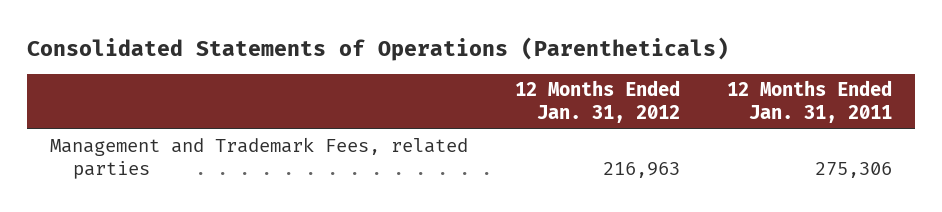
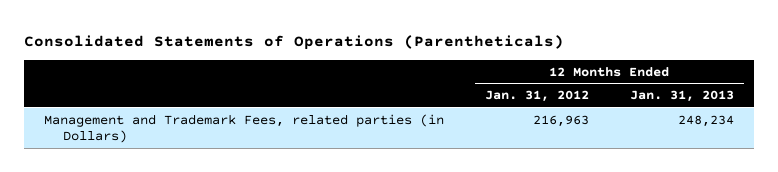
[726,80,892,124] 12 Months Ended Jan. 31, 2011 -> none
none -> [629,90,734,103] Jan. 31, 2013
[50,137,469,180] Management and Trademark Fees, related parties -> [44,113,445,144] Management and Trademark Fees, related parties (in Dollars)

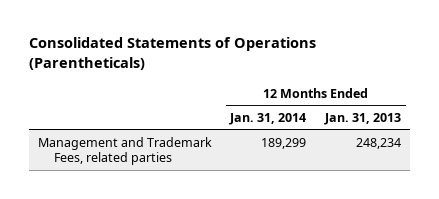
[484,90,589,103] Jan. 31, 2012 -> none
none -> [229,112,307,125] Jan. 31, 2014
[44,113,445,144] Management and Trademark Fees, related parties (in Dollars) -> [37,136,212,166] Management and Trademark Fees, related parties

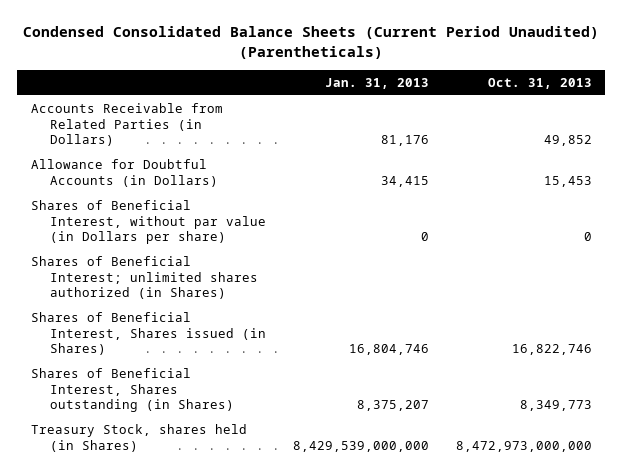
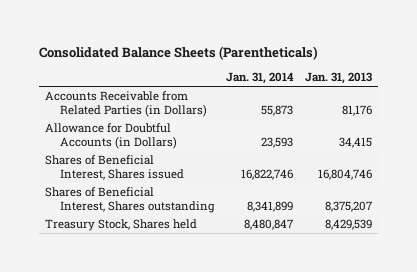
[23,26,600,59] Condensed Consolidated Balance Sheets (Current Period Unaudited) (Parentheticals) -> [39,45,319,60] Consolidated Balance Sheets (Parentheticals)
[487,77,592,89] Oct. 31, 2013 -> none
none -> [226,72,295,85] Jan. 31, 2014
[30,200,267,245] Shares of Beneficial Interest, without par value (in Dollars per share) -> none
[30,256,259,300] Shares of Beneficial Interest; unlimited shares authorized (in Shares) -> none
[30,312,267,356] Shares of Beneficial Interest, Shares issued (in Shares) -> [45,155,184,181] Shares of Beneficial Interest, Shares issued
[30,368,235,413] Shares of Beneficial Interest, Shares outstanding (in Shares) -> [45,187,215,214] Shares of Beneficial Interest, Shares outstanding
[30,424,247,452] Treasury Stock, shares held (in Shares) -> [45,219,198,232] Treasury Stock, Shares held
[293,440,430,452] 8,429,539,000,000 -> [325,219,373,231] 8,429,539

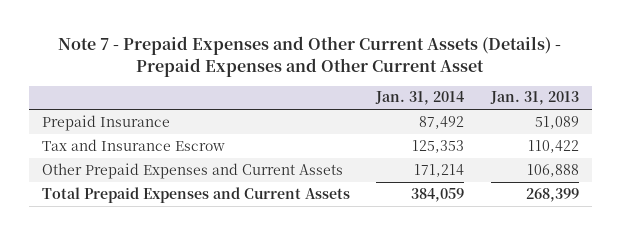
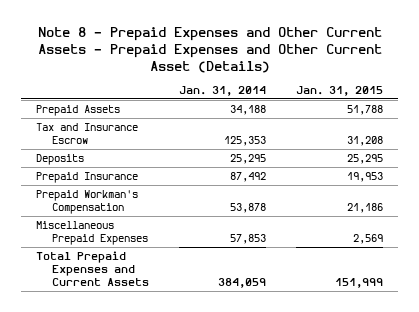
[58,36,562,77] Note 7 - Prepaid Expenses and Other Current Assets (Details) - Prepaid Expenses and Other Current Asset -> [37,27,382,73] Note 8 - Prepaid Expenses and Other Current Assets - Prepaid Expenses and Other Current Asset (Details)
[489,91,579,106] Jan. 31, 2013 -> none
none -> [296,86,384,97] Jan. 31, 2015
none -> [35,104,120,116] Prepaid Assets
none -> [35,153,84,165] Deposits
[41,114,170,131] Prepaid Insurance -> [35,171,138,183] Prepaid Insurance
none -> [35,189,138,215] Prepaid Workman's Compensation
[41,162,343,179] Other Prepaid Expenses and Current Assets -> [35,220,148,246] Miscellaneous Prepaid Expenses
[414,163,465,177] 171,214 -> [229,234,266,245] 57,853

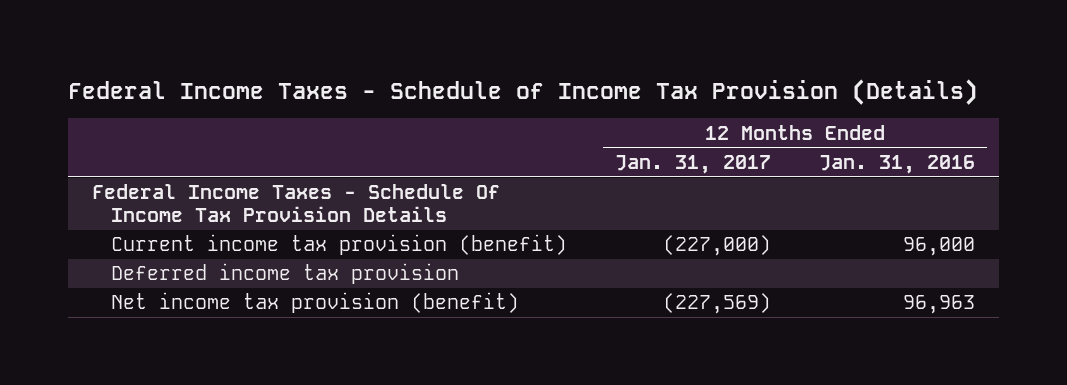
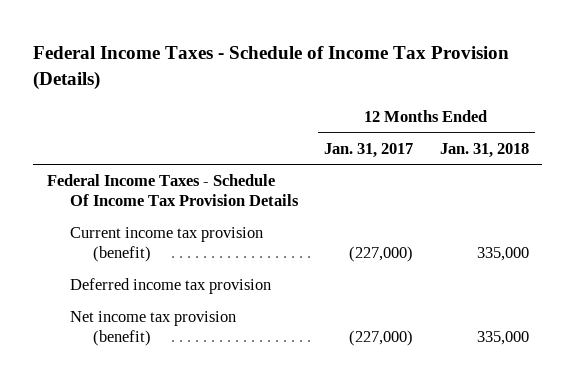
[818,154,975,174] Jan. 31, 2016 -> none
none -> [439,142,529,158] Jan. 31, 2018
[663,293,772,315] (227,569) -> [349,330,414,347] (227,000)

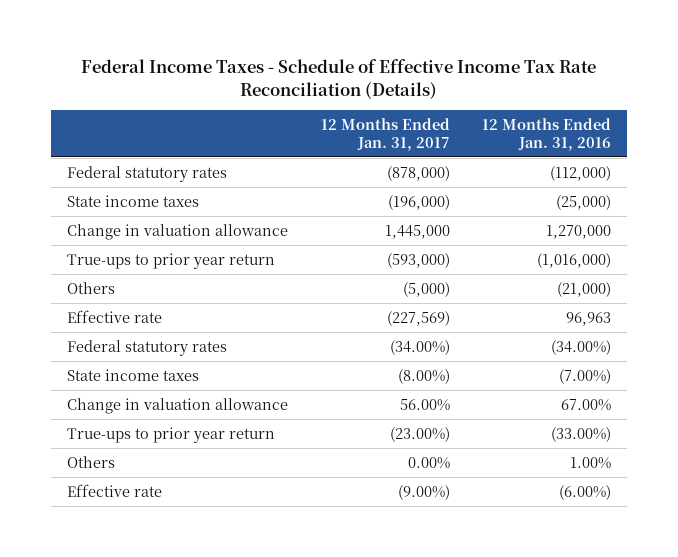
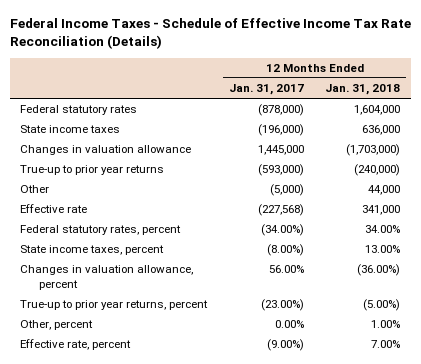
[482,117,612,151] 12 Months Ended Jan. 31, 2016 -> none
none -> [325,84,401,96] Jan. 31, 2018
[66,223,288,240] Change in valuation allowance -> [20,145,192,156] Changes in valuation allowance
[66,252,275,269] True-ups to prior year return -> [20,165,165,176] True-up to prior year returns
[66,281,115,294] Others -> [20,185,50,194] Other
[386,310,450,326] (227,569) -> [257,204,304,217] (227,568)
[66,339,227,356] Federal statutory rates -> [20,225,182,236] Federal statutory rates, percent
[66,368,199,381] State income taxes -> [20,245,165,256] State income taxes, percent
[66,397,288,414] Change in valuation allowance -> [20,265,194,290] Changes in valuation allowance, percent
[66,426,275,443] True-ups to prior year return -> [20,300,209,311] True-up to prior year returns, percent
[66,455,115,468] Others -> [20,320,94,331] Other, percent
[66,483,162,497] Effective rate -> [20,339,132,351] Effective rate, percent

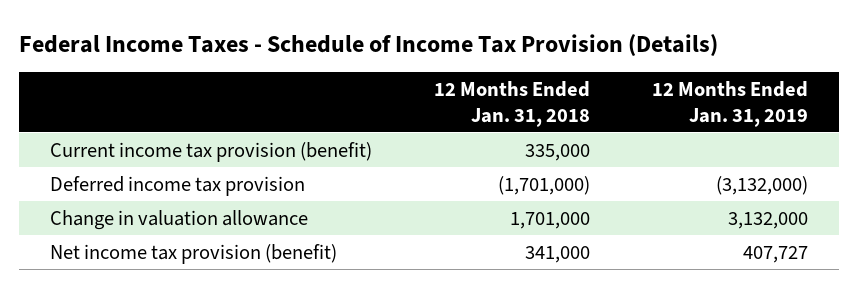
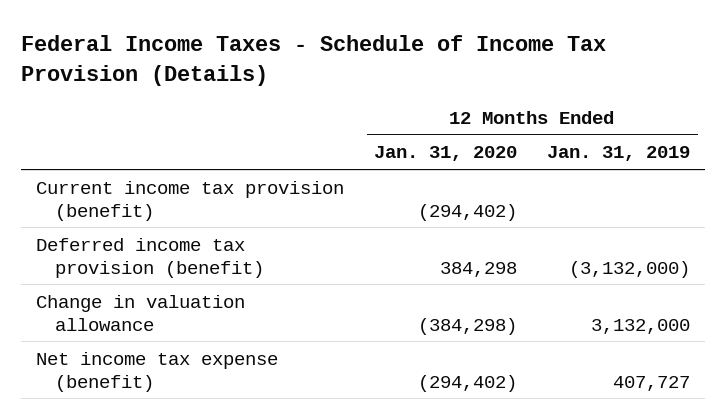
[434,80,591,127] 12 Months Ended Jan. 31, 2018 -> none
none -> [374,146,518,162] Jan. 31, 2020
[50,175,306,196] Deferred income tax provision -> [36,237,264,278] Deferred income tax provision (benefit)
[50,243,338,264] Net income tax provision (benefit) -> [36,351,279,392] Net income tax expense (benefit)

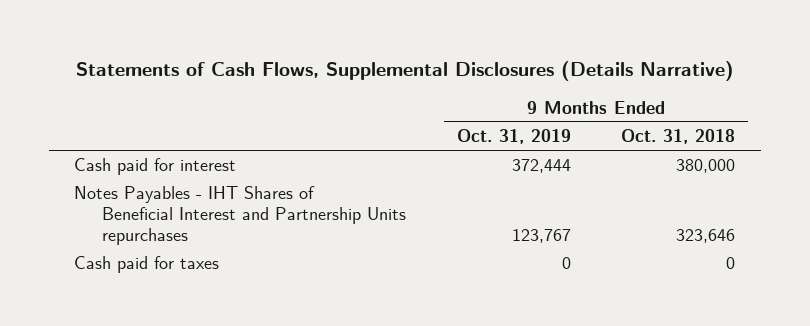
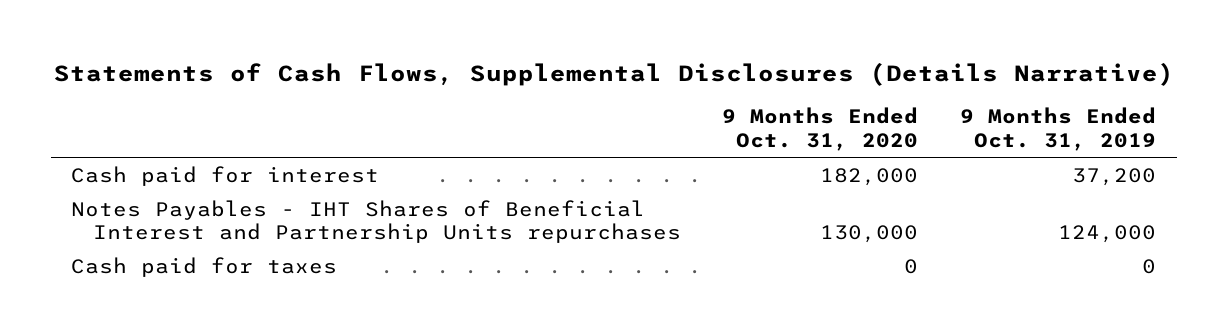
[621,129,736,145] Oct. 31, 2018 -> none
none -> [722,107,919,152] 9 Months Ended Oct. 31, 2020
[511,159,571,174] 372,444 -> [1071,167,1156,186] 37,200
[511,228,571,243] 123,767 -> [1057,225,1156,244] 124,000

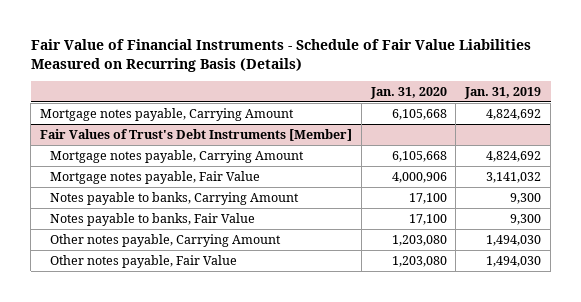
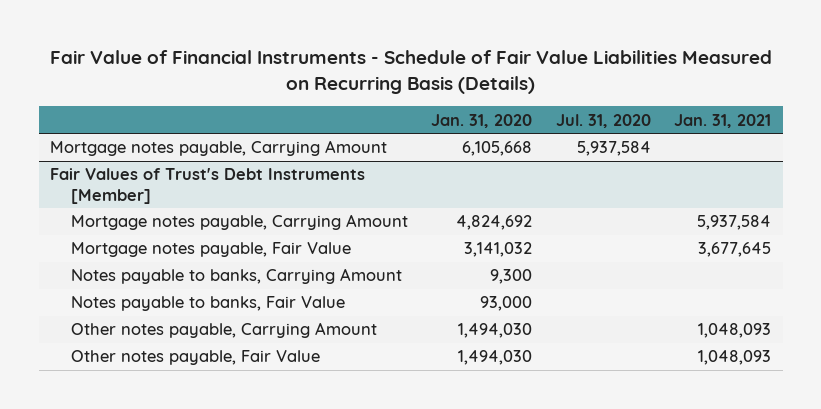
[464,87,542,100] Jan. 31, 2019 -> none
none -> [555,113,651,128] Jul. 31, 2020
none -> [673,113,771,128] Jan. 31, 2021
[391,150,447,162] 6,105,668 -> [456,215,533,231] 4,824,692
[391,171,447,183] 4,000,906 -> [464,242,533,258] 3,141,032
[408,192,447,204] 17,100 -> [490,269,533,285] 9,300
[408,213,447,225] 17,100 -> [480,296,533,312] 93,000
[391,234,447,246] 1,203,080 -> [458,323,533,339] 1,494,030
[391,255,447,267] 1,203,080 -> [458,350,533,366] 1,494,030

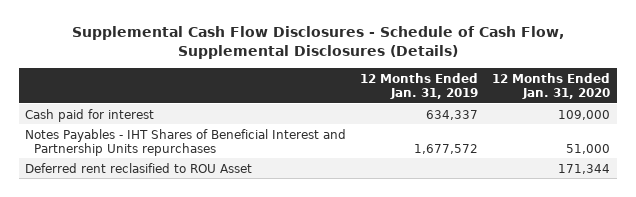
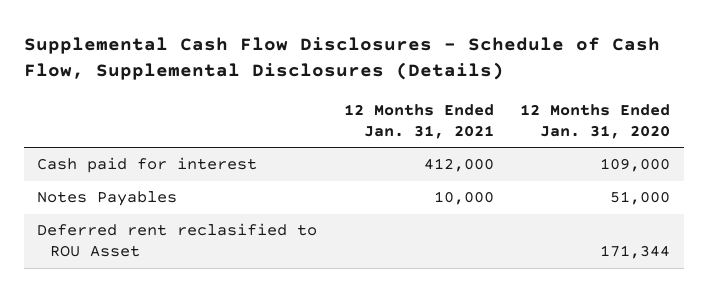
[360,72,479,99] 12 Months Ended Jan. 31, 2019 -> none
none -> [343,103,494,139] 12 Months Ended Jan. 31, 2021
[25,128,347,156] Notes Payables - IHT Shares of Beneficial Interest and Partnership Units repurchases -> none
none -> [37,191,178,207] Notes Payables

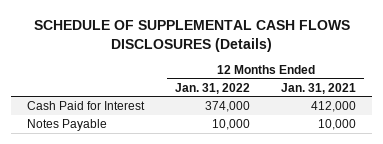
[24,37,661,81] Supplemental Cash Flow Disclosures - Schedule of Cash Flow, Supplemental Disclosures (Details) -> [33,20,350,52] SCHEDULE OF SUPPLEMENTAL CASH FLOWS DISCLOSURES (Details)
[520,103,671,139] 12 Months Ended Jan. 31, 2020 -> none
none -> [175,82,251,94] Jan. 31, 2022
[37,223,318,258] Deferred rent reclasified to ROU Asset -> none
[37,157,258,174] Cash paid for interest -> [27,101,146,111] Cash Paid for Interest
[37,191,178,207] Notes Payables -> [27,119,108,132] Notes Payable

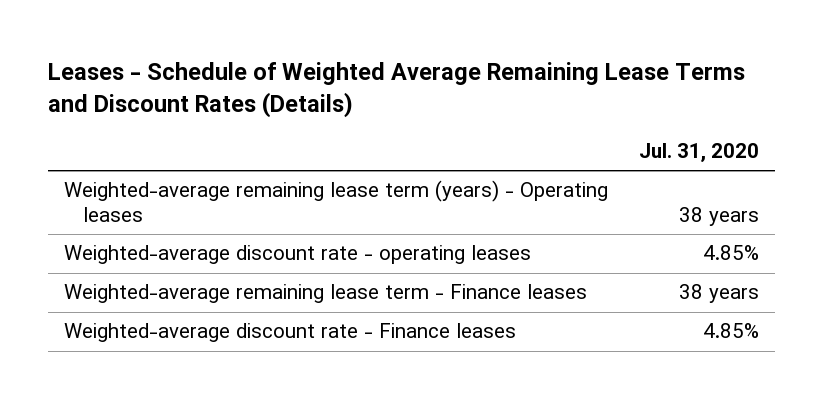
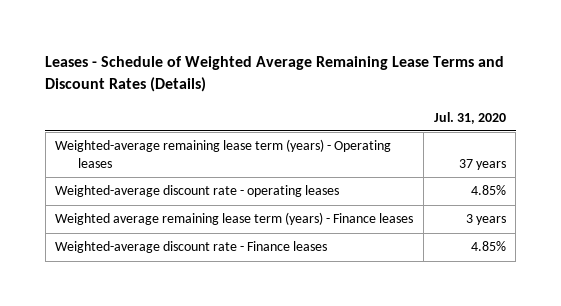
[679,206,760,226] 38 years -> [458,158,506,170] 37 years
[64,284,588,304] Weighted-average remaining lease term - Finance leases -> [55,212,414,226] Weighted average remaining lease term (years) - Finance leases
[679,284,760,304] 38 years -> [465,214,506,226] 3 years

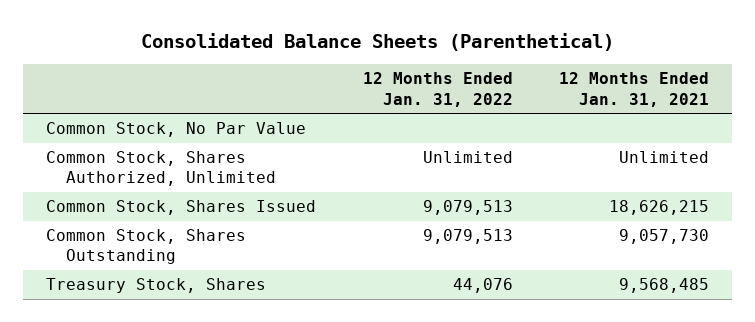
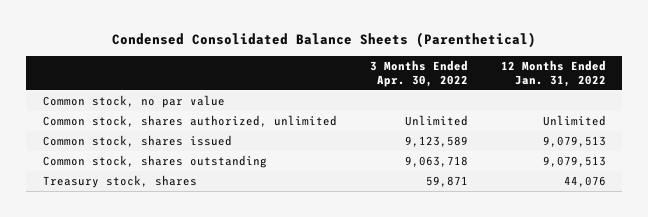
[140,33,614,52] Consolidated Balance Sheets (Parenthetical) -> [112,32,537,49] Condensed Consolidated Balance Sheets (Parenthetical)
[559,72,710,107] 12 Months Ended Jan. 31, 2021 -> none
none -> [369,59,468,88] 3 Months Ended Apr. 30, 2022
[46,122,307,138] Common Stock, No Par Value -> [42,94,225,108] Common stock, no par value
[46,151,277,187] Common Stock, Shares Authorized, Unlimited -> [42,114,337,127] Common stock, shares authorized, unlimited
[46,200,317,216] Common Stock, Shares Issued -> [42,134,232,147] Common stock, shares issued
[46,229,247,265] Common Stock, Shares Outstanding -> [42,154,267,168] Common stock, shares outstanding
[46,278,267,294] Treasury Stock, Shares -> [42,174,197,188] Treasury stock, shares

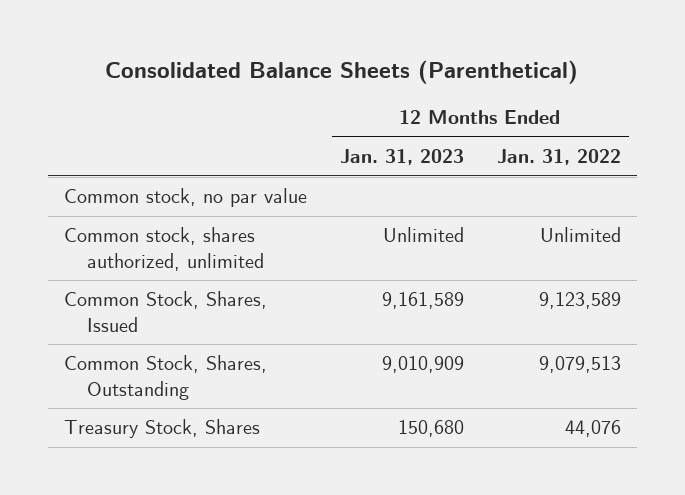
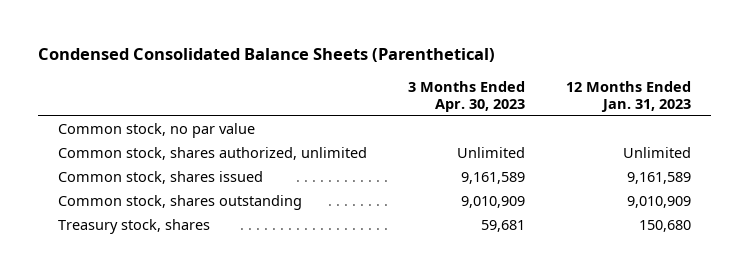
[105,60,579,85] Consolidated Balance Sheets (Parenthetical) -> [37,48,495,63] Condensed Consolidated Balance Sheets (Parenthetical)
[496,149,621,166] Jan. 31, 2022 -> none
none -> [408,80,526,113] 3 Months Ended Apr. 30, 2023
[64,291,268,332] Common Stock, Shares, Issued -> [58,171,264,185] Common stock, shares issued
[64,355,268,400] Common Stock, Shares, Outstanding -> [58,195,303,211] Common stock, shares outstanding
[64,419,261,439] Treasury Stock, Shares -> [58,219,211,235] Treasury stock, shares

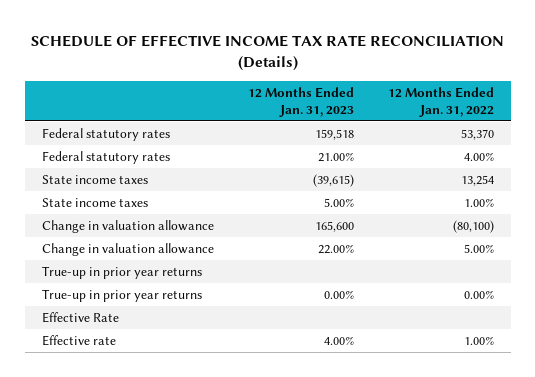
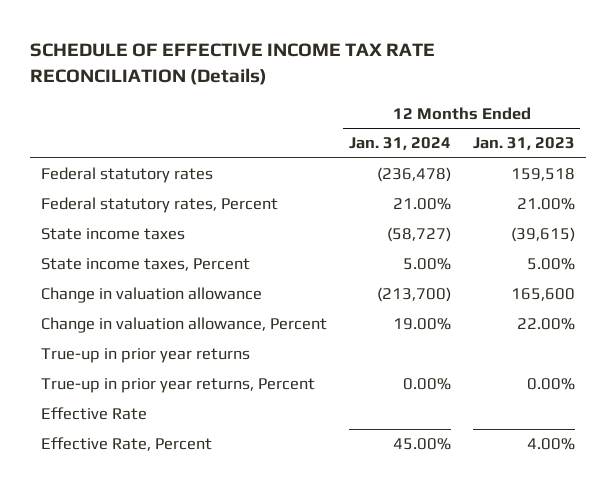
[387,86,494,117] 12 Months Ended Jan. 31, 2022 -> none
none -> [348,137,451,151] Jan. 31, 2024
[41,150,170,164] Federal statutory rates -> [40,197,278,214] Federal statutory rates, Percent
[41,197,148,207] State income taxes -> [40,258,250,272] State income taxes, Percent
[41,242,214,256] Change in valuation allowance -> [40,317,327,334] Change in valuation allowance, Percent
[41,288,202,302] True-up in prior year returns -> [40,378,315,394] True-up in prior year returns, Percent
[41,334,116,346] Effective rate -> [40,437,212,452] Effective Rate, Percent

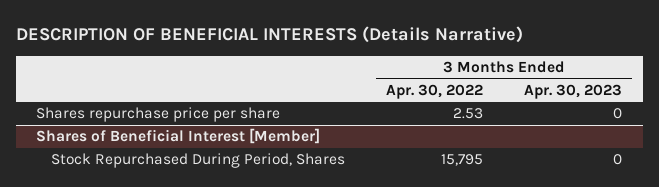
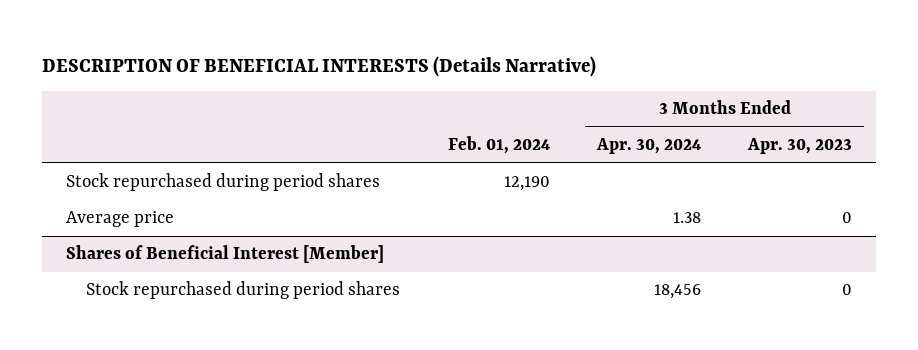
[385,84,483,100] Apr. 30, 2022 -> none
none -> [447,136,550,155] Feb. 01, 2024
none -> [595,138,701,155] Apr. 30, 2024
none -> [65,173,380,192] Stock repurchased during period shares
[36,107,281,123] Shares repurchase price per share -> [65,211,174,228] Average price
[50,153,345,169] Stock Repurchased During Period, Shares -> [86,281,401,300] Stock repurchased during period shares

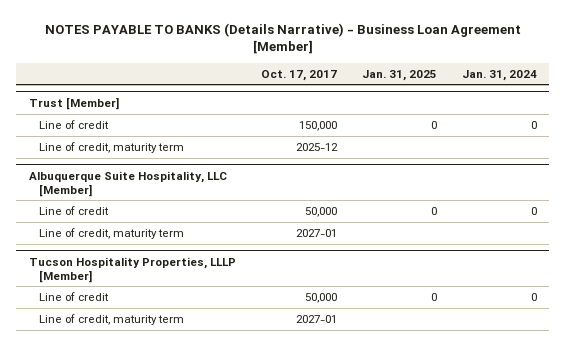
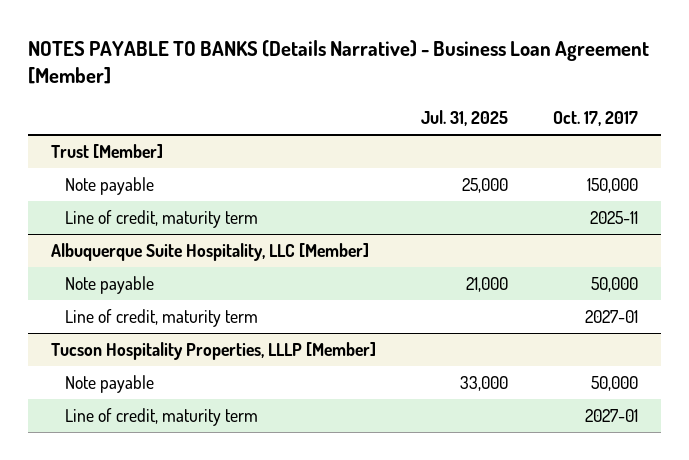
[361,69,437,81] Jan. 31, 2025 -> none
[461,69,537,81] Jan. 31, 2024 -> none
none -> [421,109,509,126] Jul. 31, 2025
[39,119,110,129] Line of credit -> [65,177,155,196] Note payable
[295,142,338,151] 2025-12 -> [590,211,639,225] 2025-11
[39,205,110,215] Line of credit -> [65,276,155,295] Note payable
[39,291,110,301] Line of credit -> [65,375,155,394] Note payable

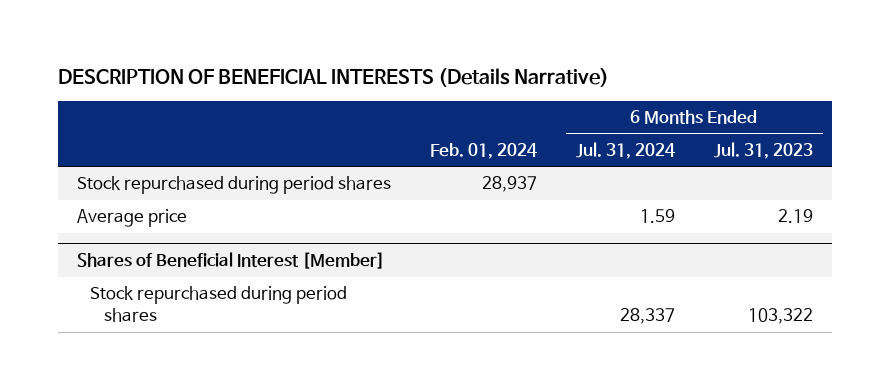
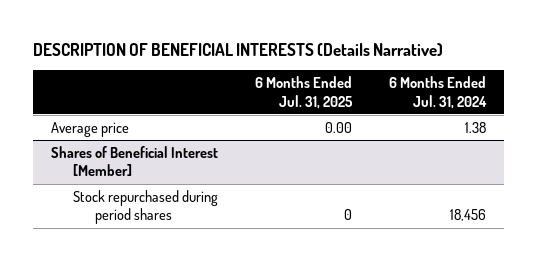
[430,143,538,160] Feb. 01, 2024 -> none
[713,142,813,160] Jul. 31, 2023 -> none
none -> [255,76,354,109] 6 Months Ended Jul. 31, 2025
[77,176,392,195] Stock repurchased during period shares -> none
[640,209,676,224] 1.59 -> [464,121,486,133] 1.38
[620,308,676,325] 28,337 -> [449,209,486,222] 18,456

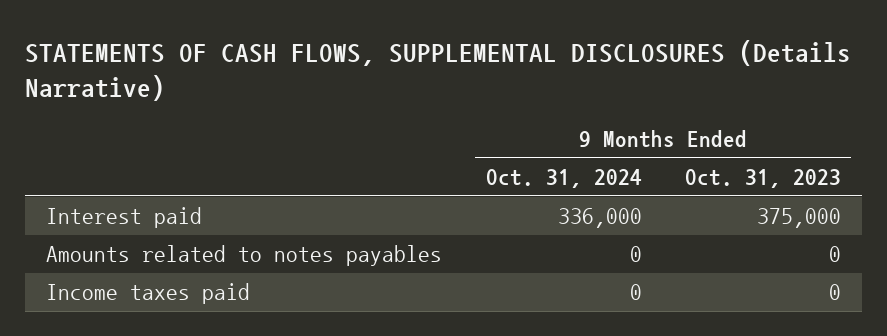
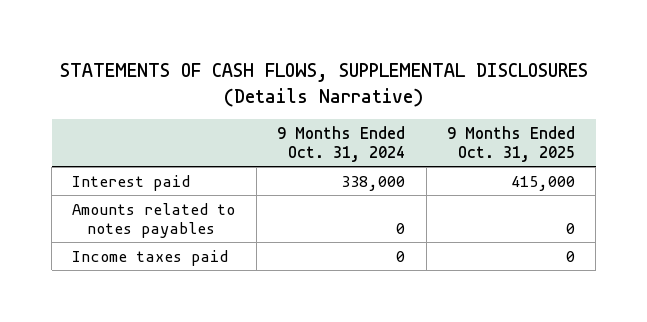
[684,169,841,189] Oct. 31, 2023 -> none
none -> [446,125,575,162] 9 Months Ended Oct. 31, 2025
[557,208,642,229] 336,000 -> [341,175,406,191] 338,000

